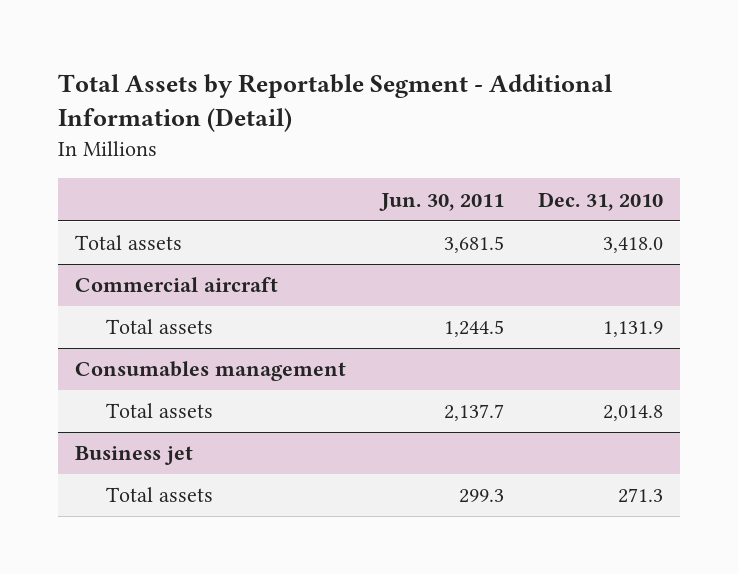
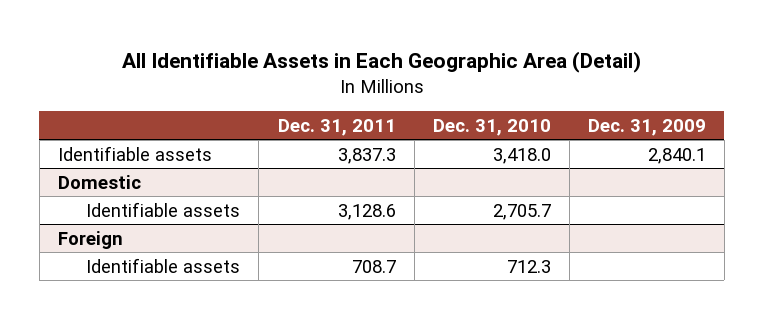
[58,74,613,133] Total Assets by Reportable Segment - Additional Information (Detail) -> [121,50,641,73] All Identifiable Assets in Each Geographic Area (Detail)
[378,192,504,211] Jun. 30, 2011 -> none
none -> [277,118,396,136] Dec. 31, 2011
none -> [587,118,706,136] Dec. 31, 2009
[75,277,279,293] Commercial aircraft -> none
[75,361,347,382] Consumables management -> none
[75,446,194,466] Business jet -> none
[106,487,214,503] Total assets -> none
[75,235,183,251] Total assets -> [57,145,212,161] Identifiable assets
none -> [57,174,141,189] Domestic
[106,319,214,335] Total assets -> [86,201,241,217] Identifiable assets
[603,321,664,338] 1,131.9 -> [492,203,551,220] 2,705.7
none -> [57,230,123,249] Foreign
[106,403,214,419] Total assets -> [86,257,241,273] Identifiable assets
[603,405,664,422] 2,014.8 -> [506,259,551,273] 712.3

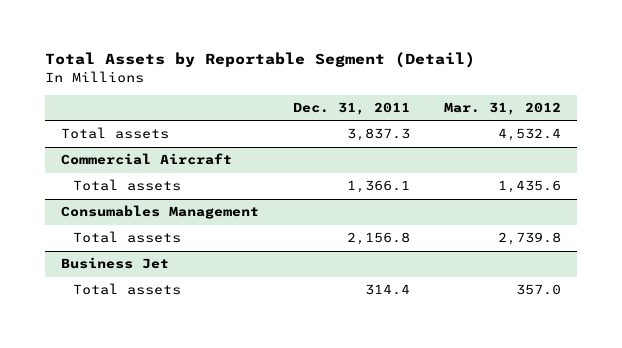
[121,50,641,73] All Identifiable Assets in Each Geographic Area (Detail) -> [44,52,475,69] Total Assets by Reportable Segment (Detail)
[432,118,551,136] Dec. 31, 2010 -> none
[587,118,706,136] Dec. 31, 2009 -> none
none -> [443,101,561,115] Mar. 31, 2012
[57,174,141,189] Domestic -> none
[57,230,123,249] Foreign -> none
[57,145,212,161] Identifiable assets -> [61,127,170,140] Total assets
none -> [61,153,233,166] Commercial Aircraft
[86,201,241,217] Identifiable assets -> [72,179,181,192] Total assets
[337,203,396,220] 3,128.6 -> [347,180,411,194] 1,366.1
none -> [61,205,260,220] Consumables Management
[86,257,241,273] Identifiable assets -> [72,231,181,244] Total assets
[351,259,396,273] 708.7 -> [347,232,411,246] 2,156.8
none -> [61,257,170,270] Business Jet
none -> [72,283,181,296] Total assets

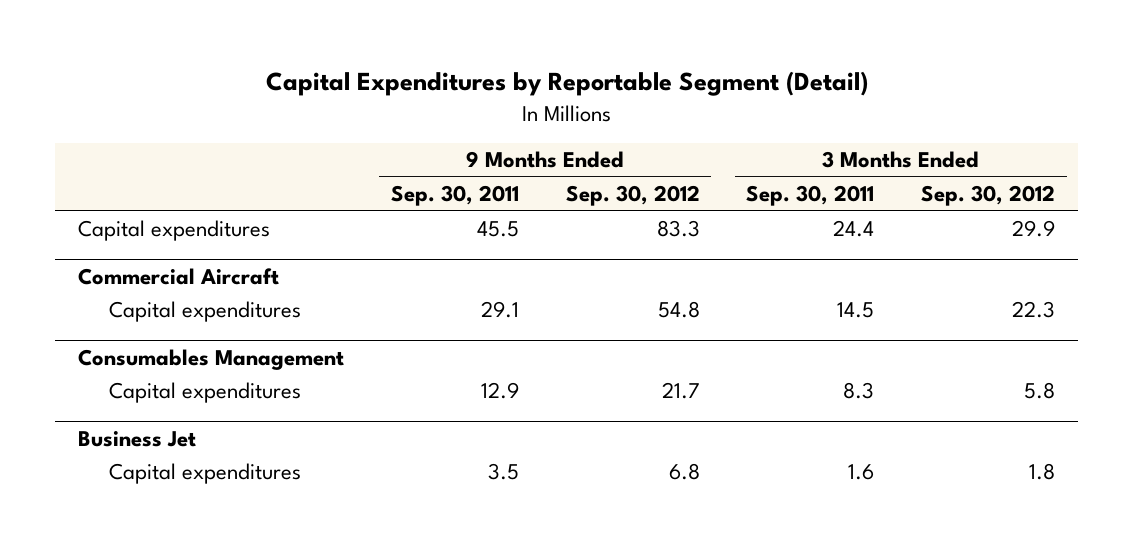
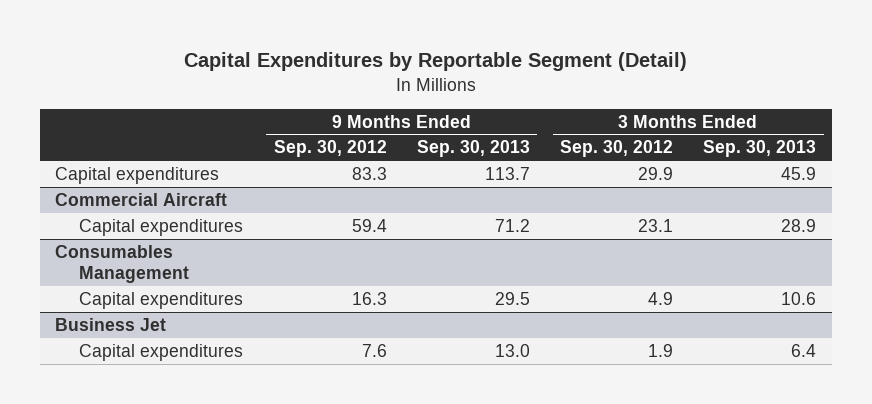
[391,185,520,207] Sep. 30, 2011 -> none
[746,185,875,207] Sep. 30, 2011 -> none
none -> [416,140,530,158] Sep. 30, 2013
none -> [703,140,817,158] Sep. 30, 2013
[657,301,700,319] 54.8 -> [351,218,387,232] 59.4
[1011,301,1055,319] 22.3 -> [638,218,674,232] 23.1
[661,382,700,400] 21.7 -> [351,291,387,305] 16.3
[1023,382,1055,400] 5.8 -> [648,291,674,305] 4.9
[668,463,700,481] 6.8 -> [361,343,387,357] 7.6
[1028,463,1055,481] 1.8 -> [648,343,674,357] 1.9

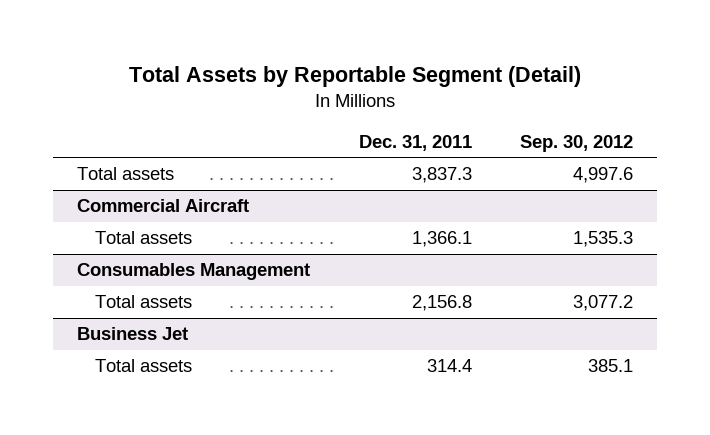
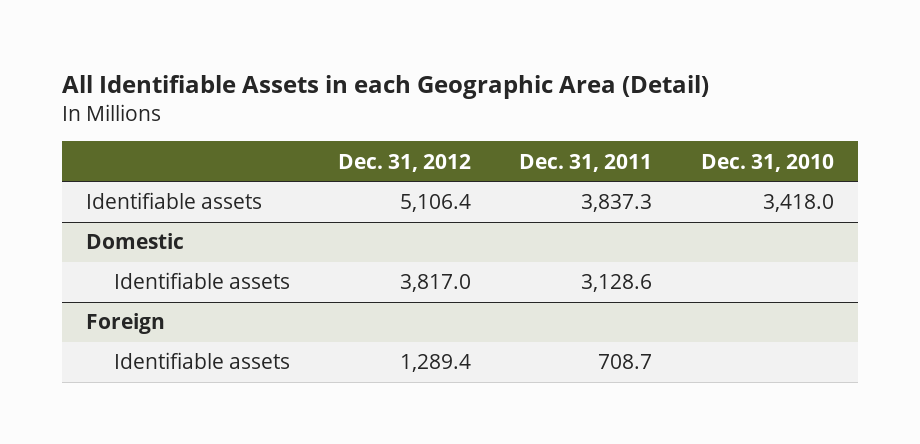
[129,65,582,87] Total Assets by Reportable Segment (Detail) -> [61,75,709,100] All Identifiable Assets in each Geographic Area (Detail)
[520,135,634,153] Sep. 30, 2012 -> none
none -> [338,153,472,172] Dec. 31, 2012
none -> [700,153,834,172] Dec. 31, 2010
[77,199,250,213] Commercial Aircraft -> none
[77,263,311,281] Consumables Management -> none
[77,327,189,341] Business Jet -> none
[94,359,192,373] Total assets -> none
[77,167,175,181] Total assets -> [85,192,262,210] Identifiable assets
none -> [85,233,184,250] Domestic
[94,231,192,245] Total assets -> [113,272,290,290] Identifiable assets
[411,231,472,248] 1,366.1 -> [581,274,653,293] 3,128.6
none -> [85,313,165,335] Foreign
[94,295,192,309] Total assets -> [113,352,290,370] Identifiable assets
[411,295,472,312] 2,156.8 -> [598,354,653,370] 708.7

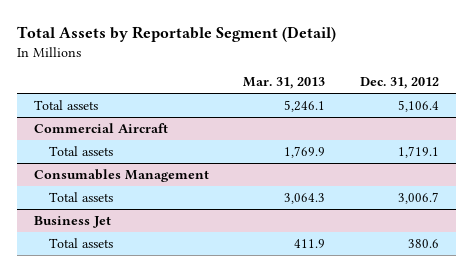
[61,75,709,100] All Identifiable Assets in each Geographic Area (Detail) -> [16,26,336,43] Total Assets by Reportable Segment (Detail)
[519,153,653,172] Dec. 31, 2011 -> none
[700,153,834,172] Dec. 31, 2010 -> none
none -> [243,77,326,90] Mar. 31, 2013
[85,233,184,250] Domestic -> none
[85,313,165,335] Foreign -> none
[85,192,262,210] Identifiable assets -> [33,99,98,110] Total assets
none -> [33,122,168,133] Commercial Aircraft
[113,272,290,290] Identifiable assets -> [48,145,113,156] Total assets
[400,274,472,293] 3,817.0 -> [397,145,439,158] 1,719.1
none -> [33,168,209,182] Consumables Management
[113,352,290,370] Identifiable assets -> [48,191,113,202] Total assets
[400,354,472,373] 1,289.4 -> [397,191,439,204] 3,006.7
none -> [33,215,111,228] Business Jet
none -> [48,237,113,248] Total assets

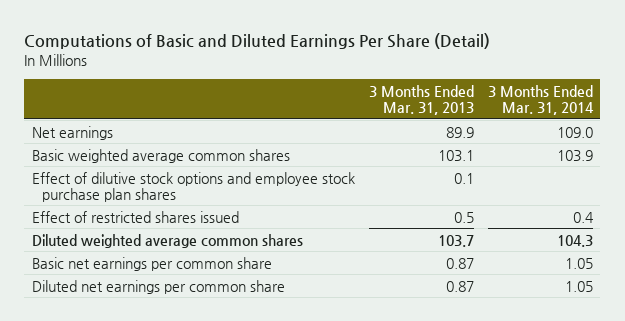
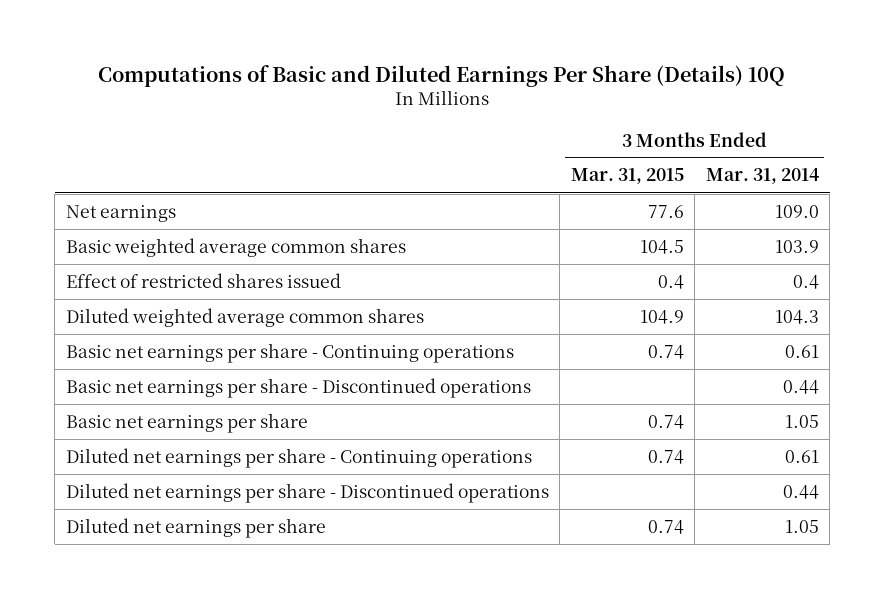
[24,33,491,50] Computations of Basic and Diluted Earnings Per Share (Detail) -> [98,64,786,87] Computations of Basic and Diluted Earnings Per Share (Details) 10Q
[368,84,474,116] 3 Months Ended Mar. 31, 2013 -> none
none -> [570,168,684,185] Mar. 31, 2015
[31,171,355,202] Effect of dilutive stock options and employee stock purchase plan shares -> none
none -> [65,342,514,363] Basic net earnings per share - Continuing operations
none -> [65,377,531,398] Basic net earnings per share - Discontinued operations
[31,256,272,271] Basic net earnings per common share -> [65,412,308,433] Basic net earnings per share
none -> [65,447,532,468] Diluted net earnings per share - Continuing operations
none -> [65,482,549,503] Diluted net earnings per share - Discontinued operations
[31,279,285,294] Diluted net earnings per common share -> [65,517,326,538] Diluted net earnings per share

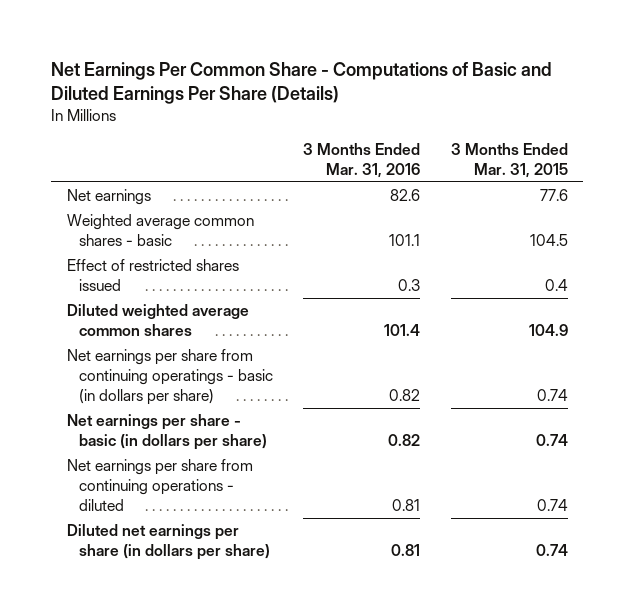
[98,64,786,87] Computations of Basic and Diluted Earnings Per Share (Details) 10Q -> [51,61,553,104] Net Earnings Per Common Share - Computations of Basic and Diluted Earnings Per Share (Details)
[705,168,819,185] Mar. 31, 2014 -> none
none -> [303,142,421,178] 3 Months Ended Mar. 31, 2016
[65,237,406,257] Basic weighted average common shares -> [66,214,254,247] Weighted average common shares - basic
[65,377,531,398] Basic net earnings per share - Discontinued operations -> none
[65,482,549,503] Diluted net earnings per share - Discontinued operations -> none
[65,342,514,363] Basic net earnings per share - Continuing operations -> [66,349,273,406] Net earnings per share from continuing operatings - basic (in dollars per share)
[65,412,308,433] Basic net earnings per share -> [66,414,267,451] Net earnings per share - basic (in dollars per share)
[65,447,532,468] Diluted net earnings per share - Continuing operations -> [66,459,253,512] Net earnings per share from continuing operations - diluted
[65,517,326,538] Diluted net earnings per share -> [66,524,270,561] Diluted net earnings per share (in dollars per share)

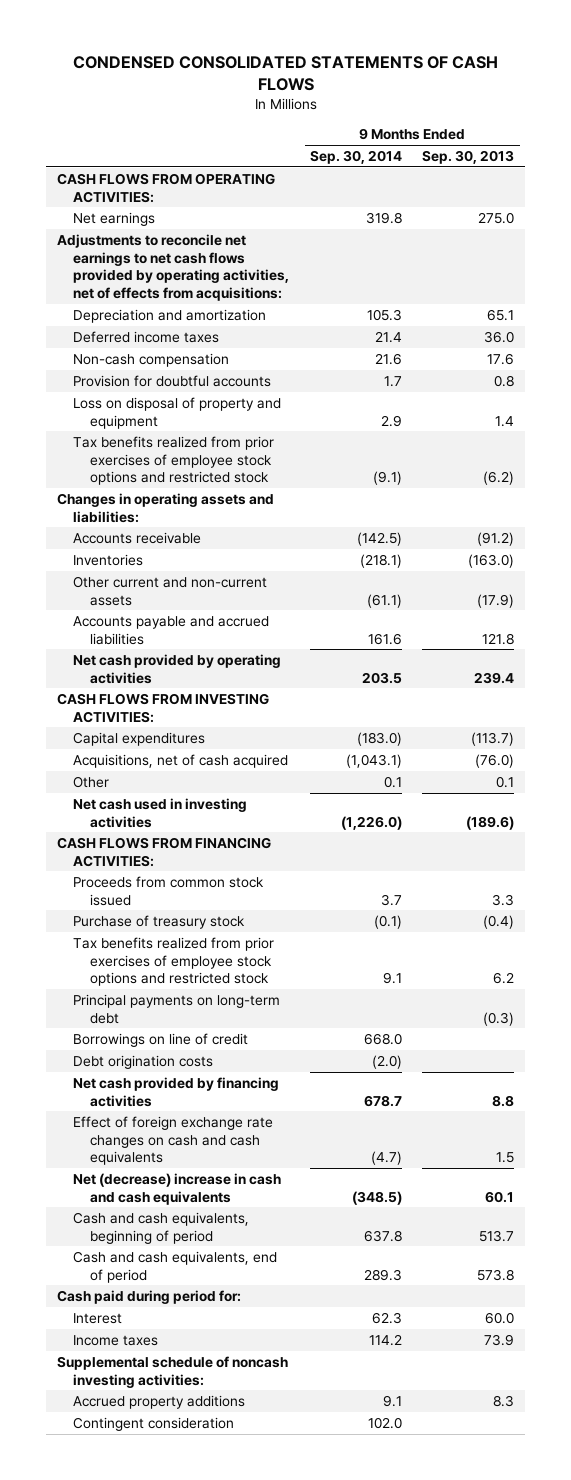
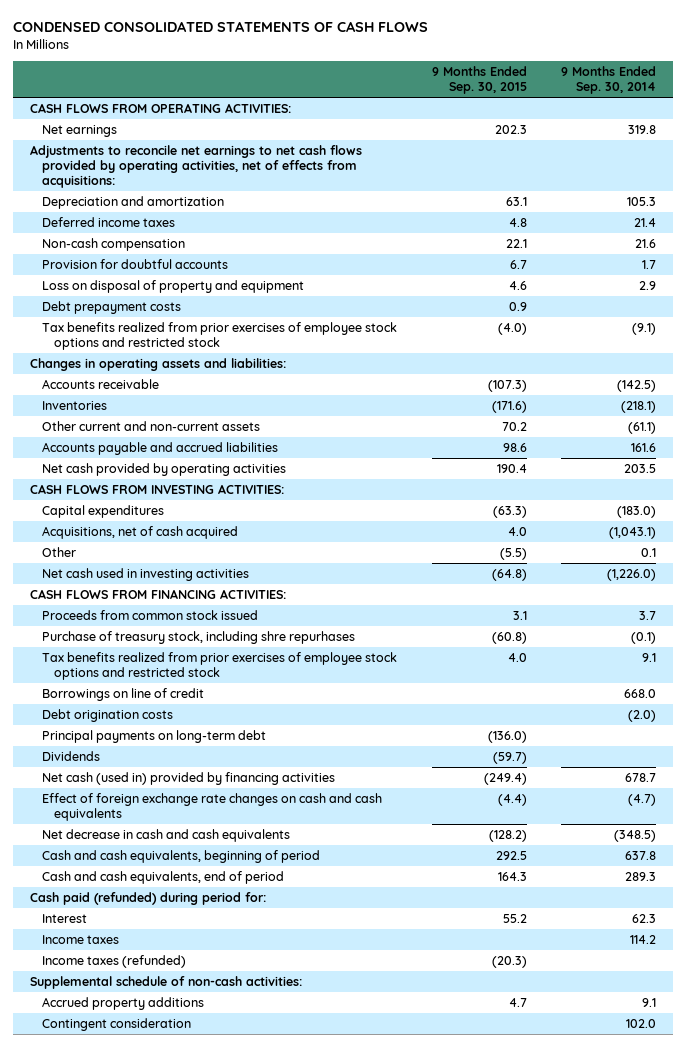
[422,150,515,165] Sep. 30, 2013 -> none
none -> [431,66,527,95] 9 Months Ended Sep. 30, 2015
none -> [41,301,181,315] Debt prepayment costs
[73,914,246,929] Purchase of treasury stock -> [41,631,355,645] Purchase of treasury stock, including shre repurhases
[73,993,281,1024] Principal payments on long-term debt -> [41,730,266,744] Principal payments on long-term debt
none -> [41,751,100,762] Dividends
[73,1076,280,1107] Net cash provided by financing activities -> [41,772,335,786] Net cash (used in) provided by financing activities
[73,1172,282,1205] Net (decrease) increase in cash and cash equivalents -> [41,829,290,843] Net decrease in cash and cash equivalents
[56,1289,241,1304] Cash paid during period for: -> [29,892,266,906] Cash paid (refunded) during period for:
none -> [41,955,186,969] Income taxes (refunded)
[56,1355,288,1388] Supplemental schedule of noncash investing activities: -> [29,976,302,990] Supplemental schedule of non-cash activities:

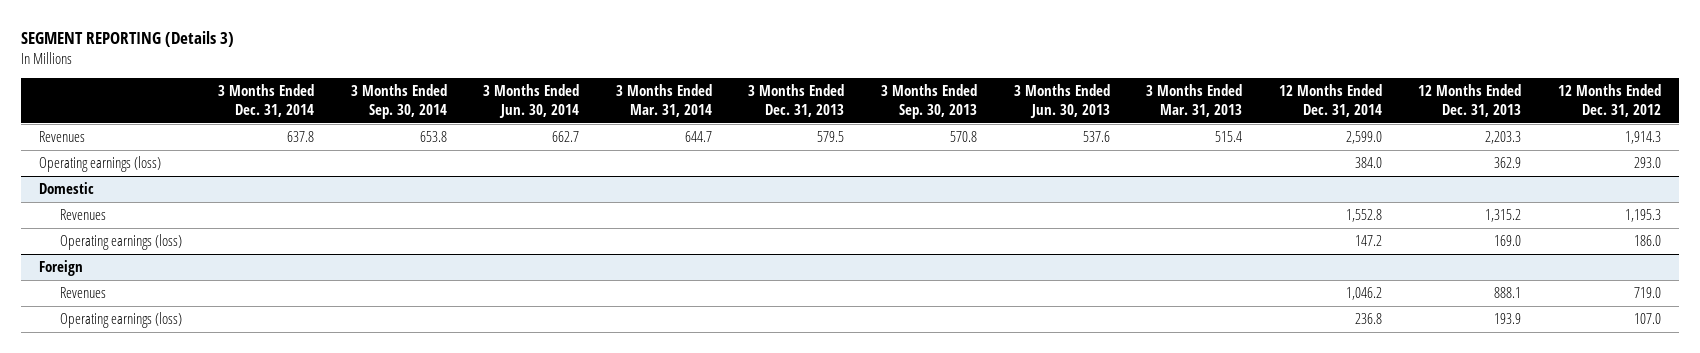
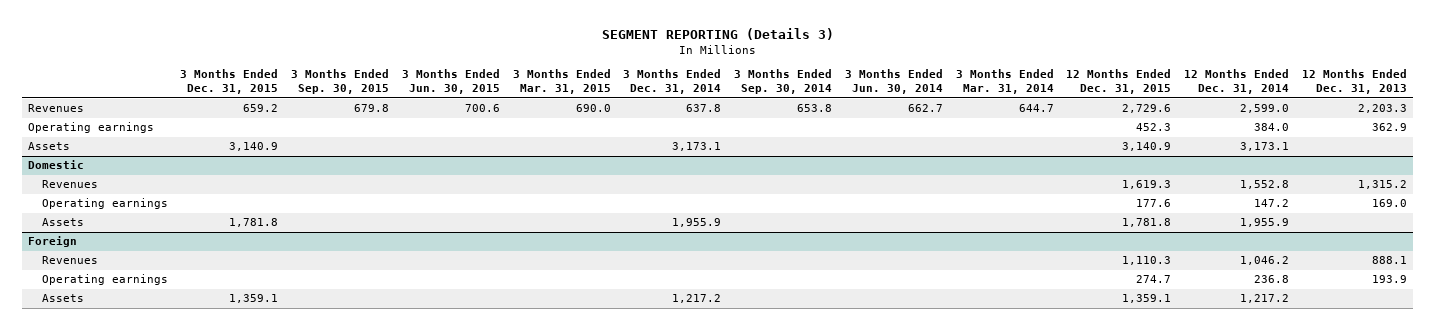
[748,84,845,118] 3 Months Ended Dec. 31, 2013 -> none
[881,84,978,120] 3 Months Ended Sep. 30, 2013 -> none
[1013,84,1110,119] 3 Months Ended Jun. 30, 2013 -> none
[1146,84,1243,118] 3 Months Ended Mar. 31, 2013 -> none
[1557,84,1661,118] 12 Months Ended Dec. 31, 2012 -> none
none -> [180,69,279,95] 3 Months Ended Dec. 31, 2015
none -> [291,69,390,95] 3 Months Ended Sep. 30, 2015
none -> [401,69,500,95] 3 Months Ended Jun. 30, 2015
none -> [512,69,611,95] 3 Months Ended Mar. 31, 2015
none -> [1066,69,1172,95] 12 Months Ended Dec. 31, 2015
[39,156,162,173] Operating earnings (loss) -> [28,122,155,134] Operating earnings
none -> [28,142,71,151] Assets
[59,234,182,251] Operating earnings (loss) -> [41,198,168,210] Operating earnings
none -> [41,218,84,227] Assets
[59,312,182,329] Operating earnings (loss) -> [41,274,168,286] Operating earnings
none -> [41,294,84,303] Assets

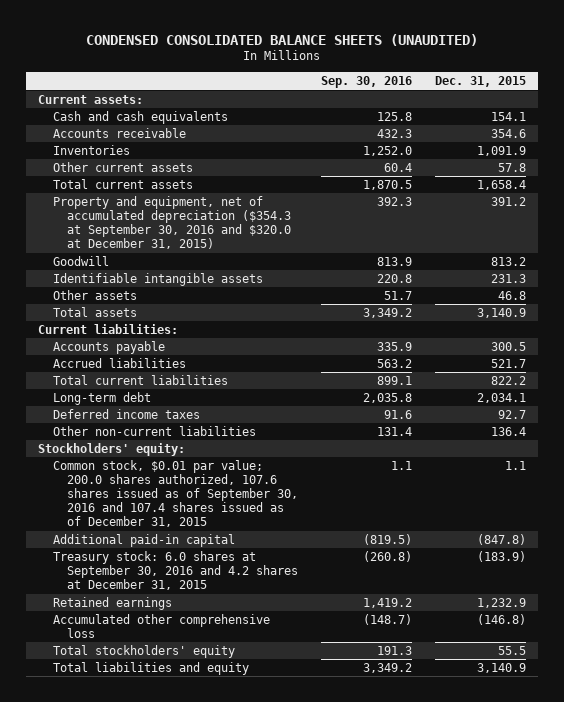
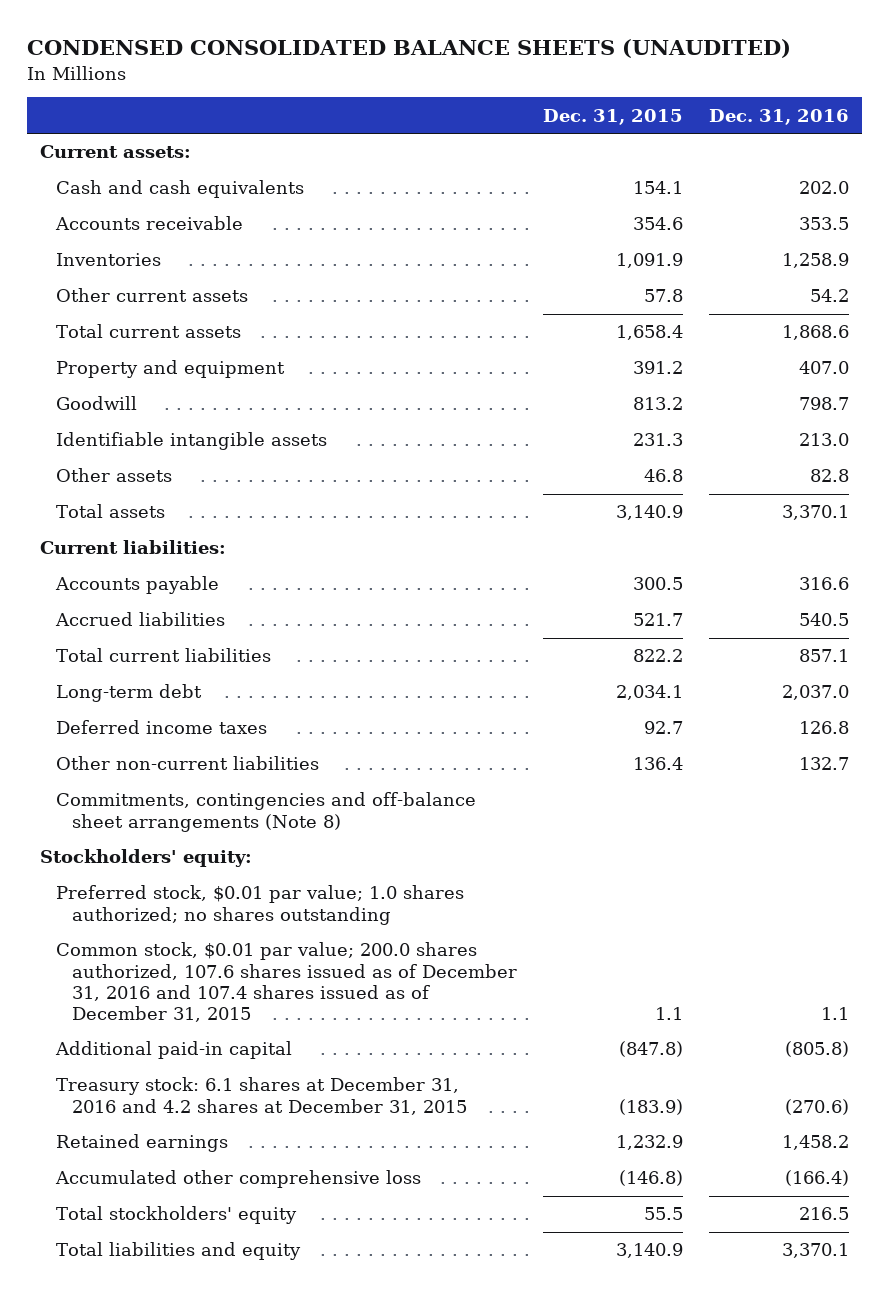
[321,76,413,89] Sep. 30, 2016 -> none
none -> [709,108,850,125] Dec. 31, 2016
[52,195,292,250] Property and equipment, net of accumulated depreciation ($354.3 at September 30, 2016 and $320.0 at December 31, 2015) -> [56,360,286,379] Property and equipment
none -> [56,792,477,832] Commitments, contingencies and off-balance sheet arrangements (Note 8)
none -> [56,885,465,925] Preferred stock, $0.01 par value; 1.0 shares authorized; no shares outstanding
[52,459,299,528] Common stock, $0.01 par value; 200.0 shares authorized, 107.6 shares issued as of September 30, 2016 and 107.4 shares issued as of December 31, 2015 -> [56,942,518,1023] Common stock, $0.01 par value; 200.0 shares authorized, 107.6 shares issued as of December 31, 2016 and 107.4 shares issued as of December 31, 2015
[52,550,299,591] Treasury stock: 6.0 shares at September 30, 2016 and 4.2 shares at December 31, 2015 -> [56,1077,468,1115] Treasury stock: 6.1 shares at December 31, 2016 and 4.2 shares at December 31, 2015

